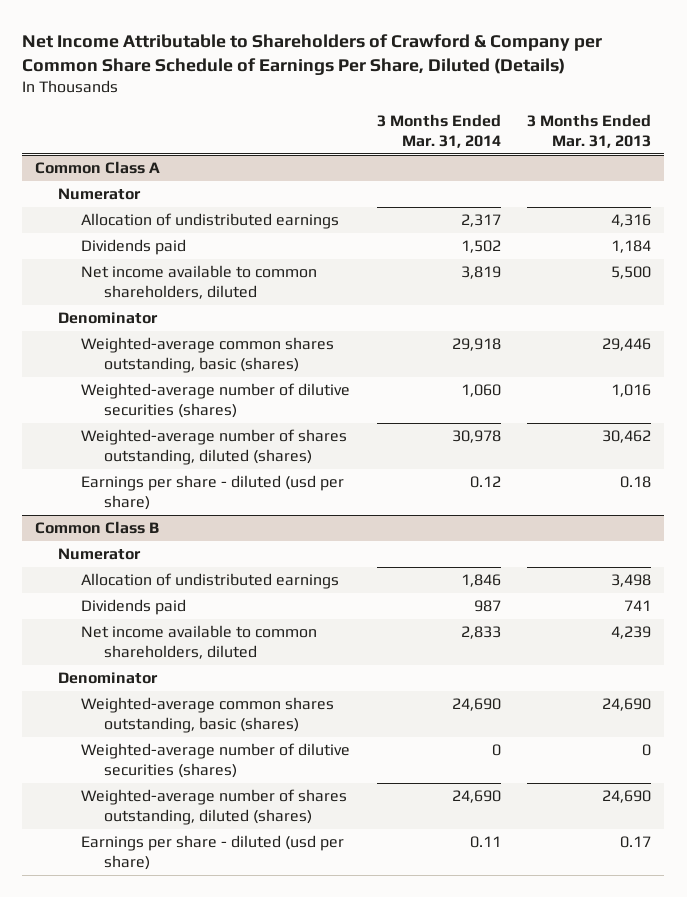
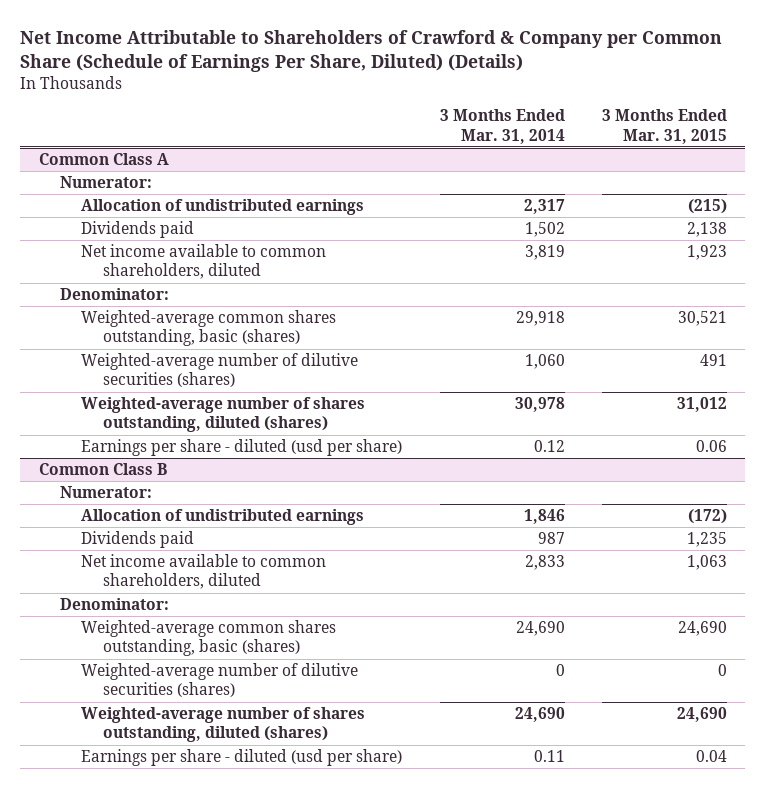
[22,33,603,76] Net Income Attributable to Shareholders of Crawford & Company per Common Share Schedule of Earnings Per Share, Diluted (Details) -> [20,30,723,73] Net Income Attributable to Shareholders of Crawford & Company per Common Share (Schedule of Earnings Per Share, Diluted) (Details)
[527,114,652,149] 3 Months Ended Mar. 31, 2013 -> none
none -> [601,109,727,144] 3 Months Ended Mar. 31, 2015
[58,188,142,201] Numerator -> [60,176,153,189] Numerator:
[58,312,159,325] Denominator -> [60,288,170,301] Denominator:
[58,548,142,561] Numerator -> [60,486,153,499] Numerator:
[58,672,159,685] Denominator -> [60,598,170,611] Denominator:

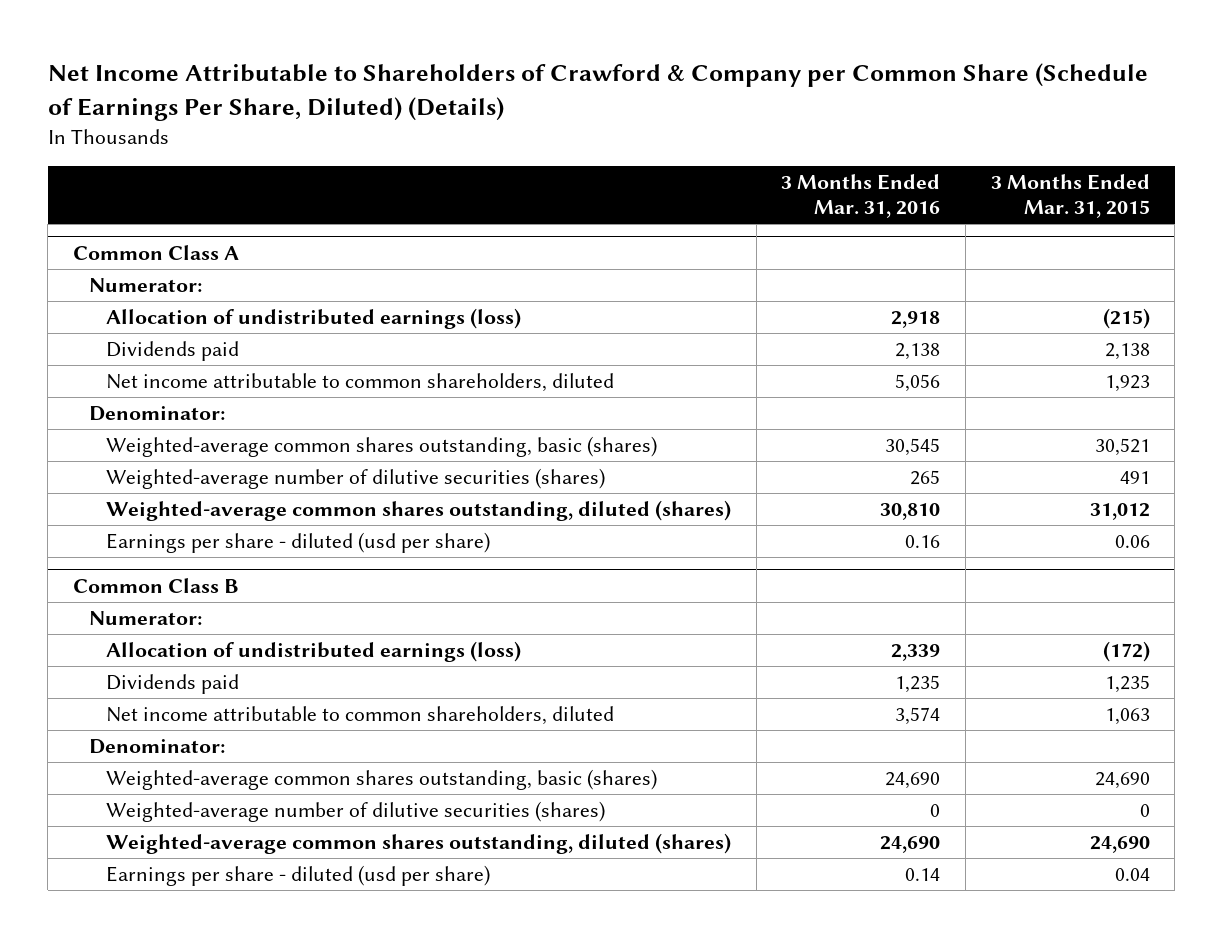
[439,109,565,144] 3 Months Ended Mar. 31, 2014 -> none
none -> [781,173,941,219] 3 Months Ended Mar. 31, 2016
[81,199,365,216] Allocation of undistributed earnings -> [105,307,521,329] Allocation of undistributed earnings (loss)
[81,244,327,280] Net income available to common shareholders, diluted -> [105,372,614,392] Net income attributable to common shareholders, diluted
[81,397,366,433] Weighted-average number of shares outstanding, diluted (shares) -> [105,499,731,521] Weighted-average common shares outstanding, diluted (shares)
[81,509,365,526] Allocation of undistributed earnings -> [105,640,521,662] Allocation of undistributed earnings (loss)
[81,554,327,590] Net income available to common shareholders, diluted -> [105,705,614,725] Net income attributable to common shareholders, diluted
[81,707,366,743] Weighted-average number of shares outstanding, diluted (shares) -> [105,832,731,854] Weighted-average common shares outstanding, diluted (shares)

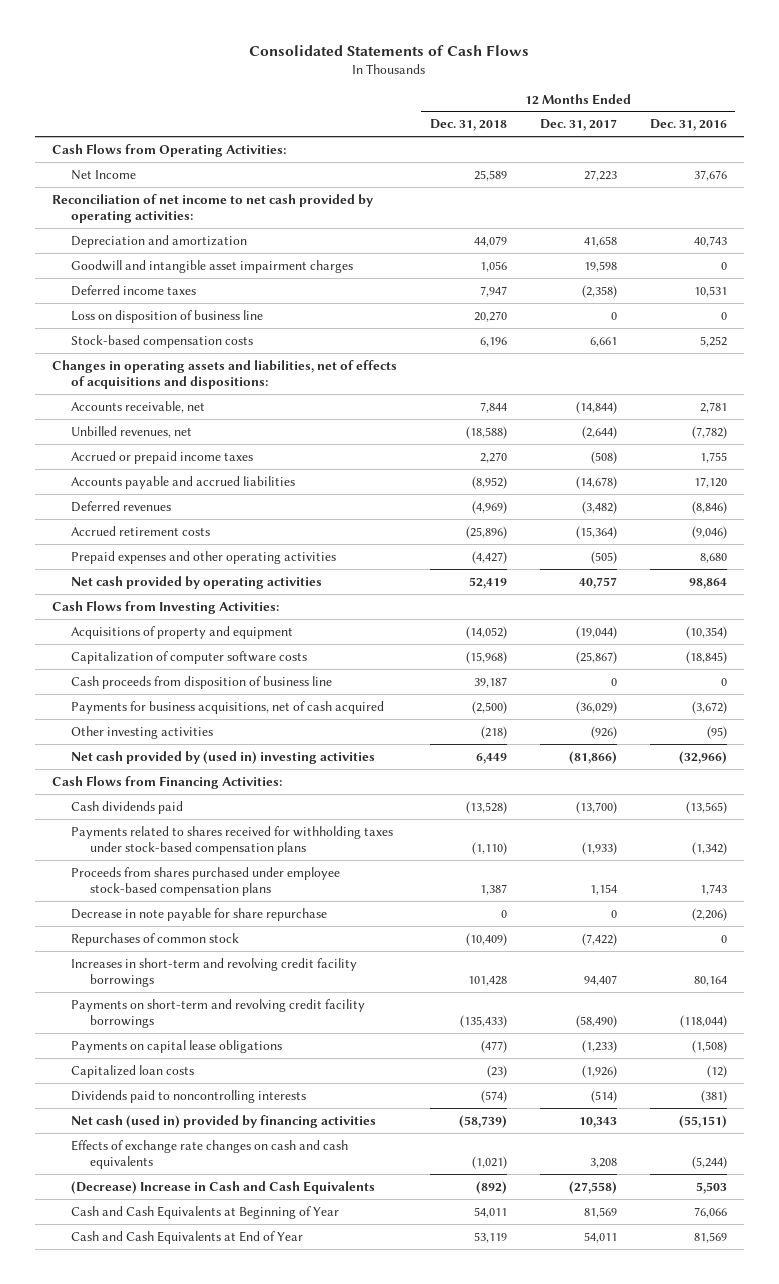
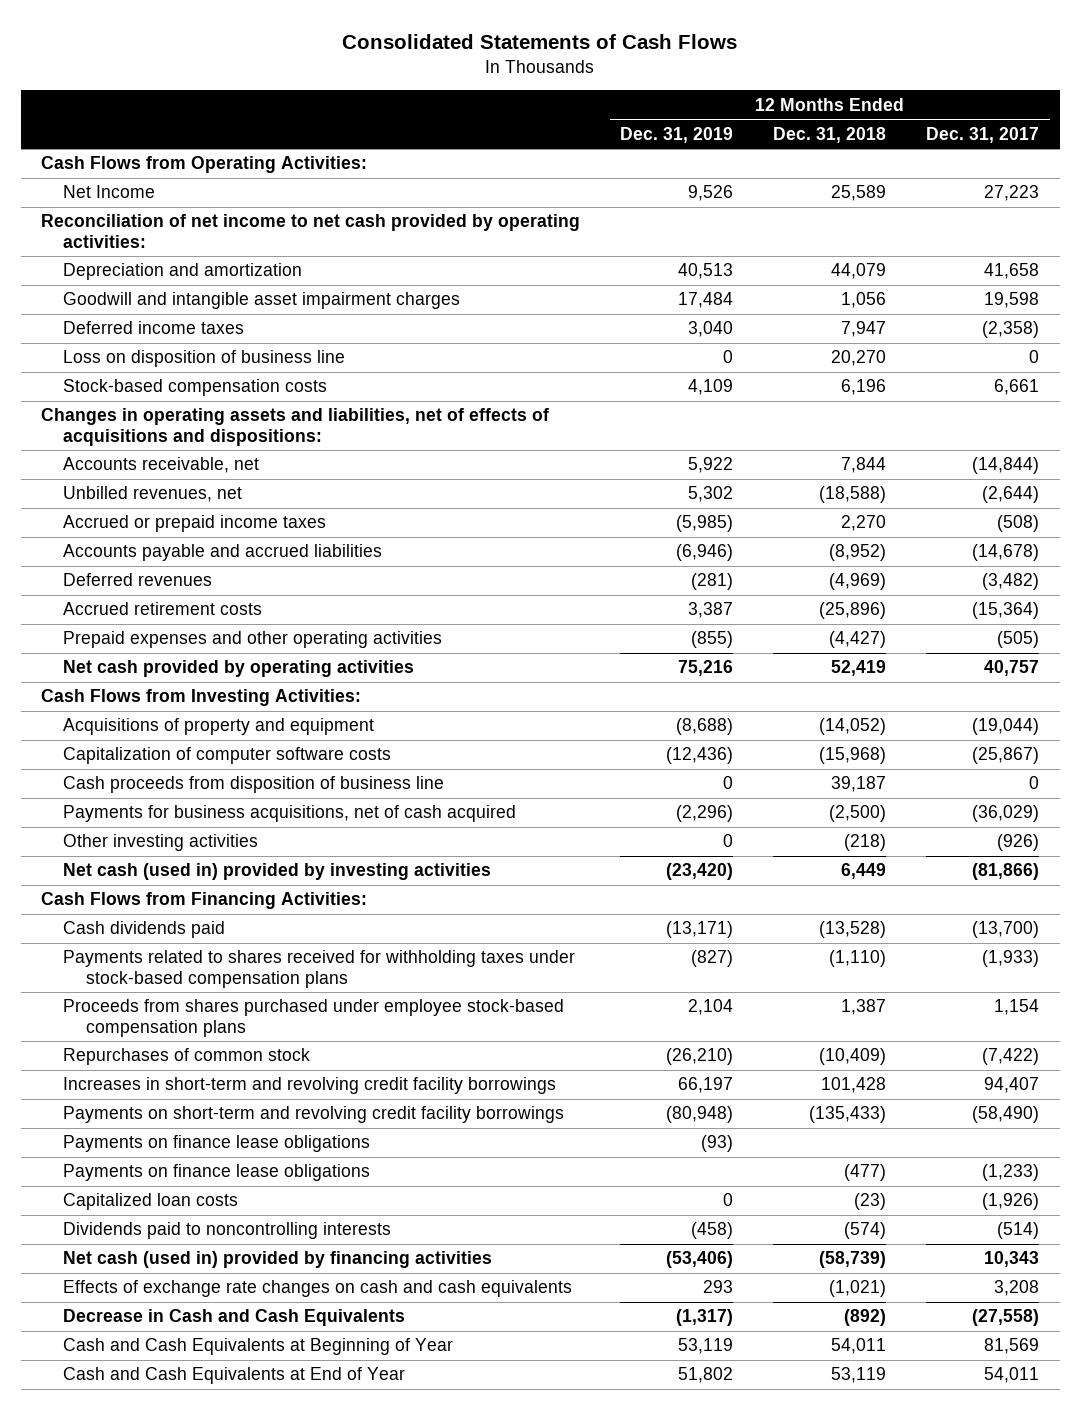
[650,119,728,132] Dec. 31, 2016 -> none
none -> [620,126,734,143] Dec. 31, 2019
[70,750,375,764] Net cash provided by (used in) investing activities -> [63,863,492,881] Net cash (used in) provided by investing activities
[70,907,327,921] Decrease in note payable for share repurchase -> none
none -> [63,1135,371,1153] Payments on finance lease obligations
[70,1039,282,1053] Payments on capital lease obligations -> [63,1164,371,1182] Payments on finance lease obligations
[70,1180,375,1194] (Decrease) Increase in Cash and Cash Equivalents -> [63,1309,406,1327] Decrease in Cash and Cash Equivalents

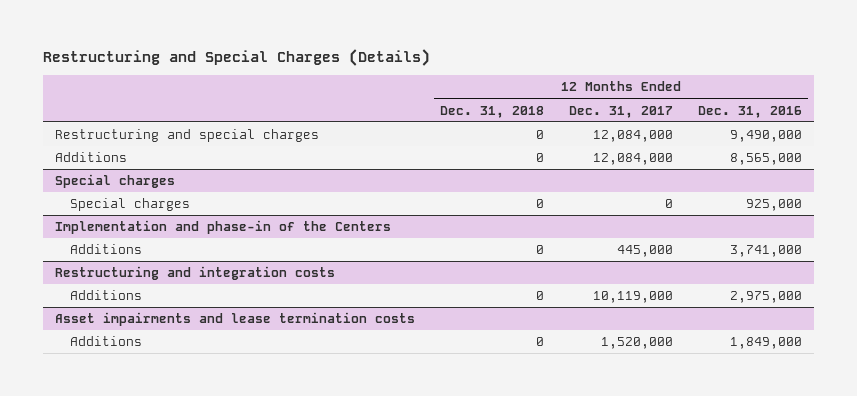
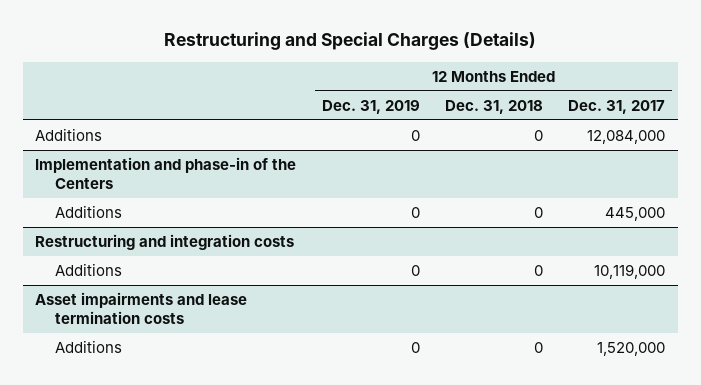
[697,105,802,118] Dec. 31, 2016 -> none
none -> [321,99,420,114] Dec. 31, 2019
[55,129,320,143] Restructuring and special charges -> none
[55,174,176,189] Special charges -> none
[70,198,191,212] Special charges -> none

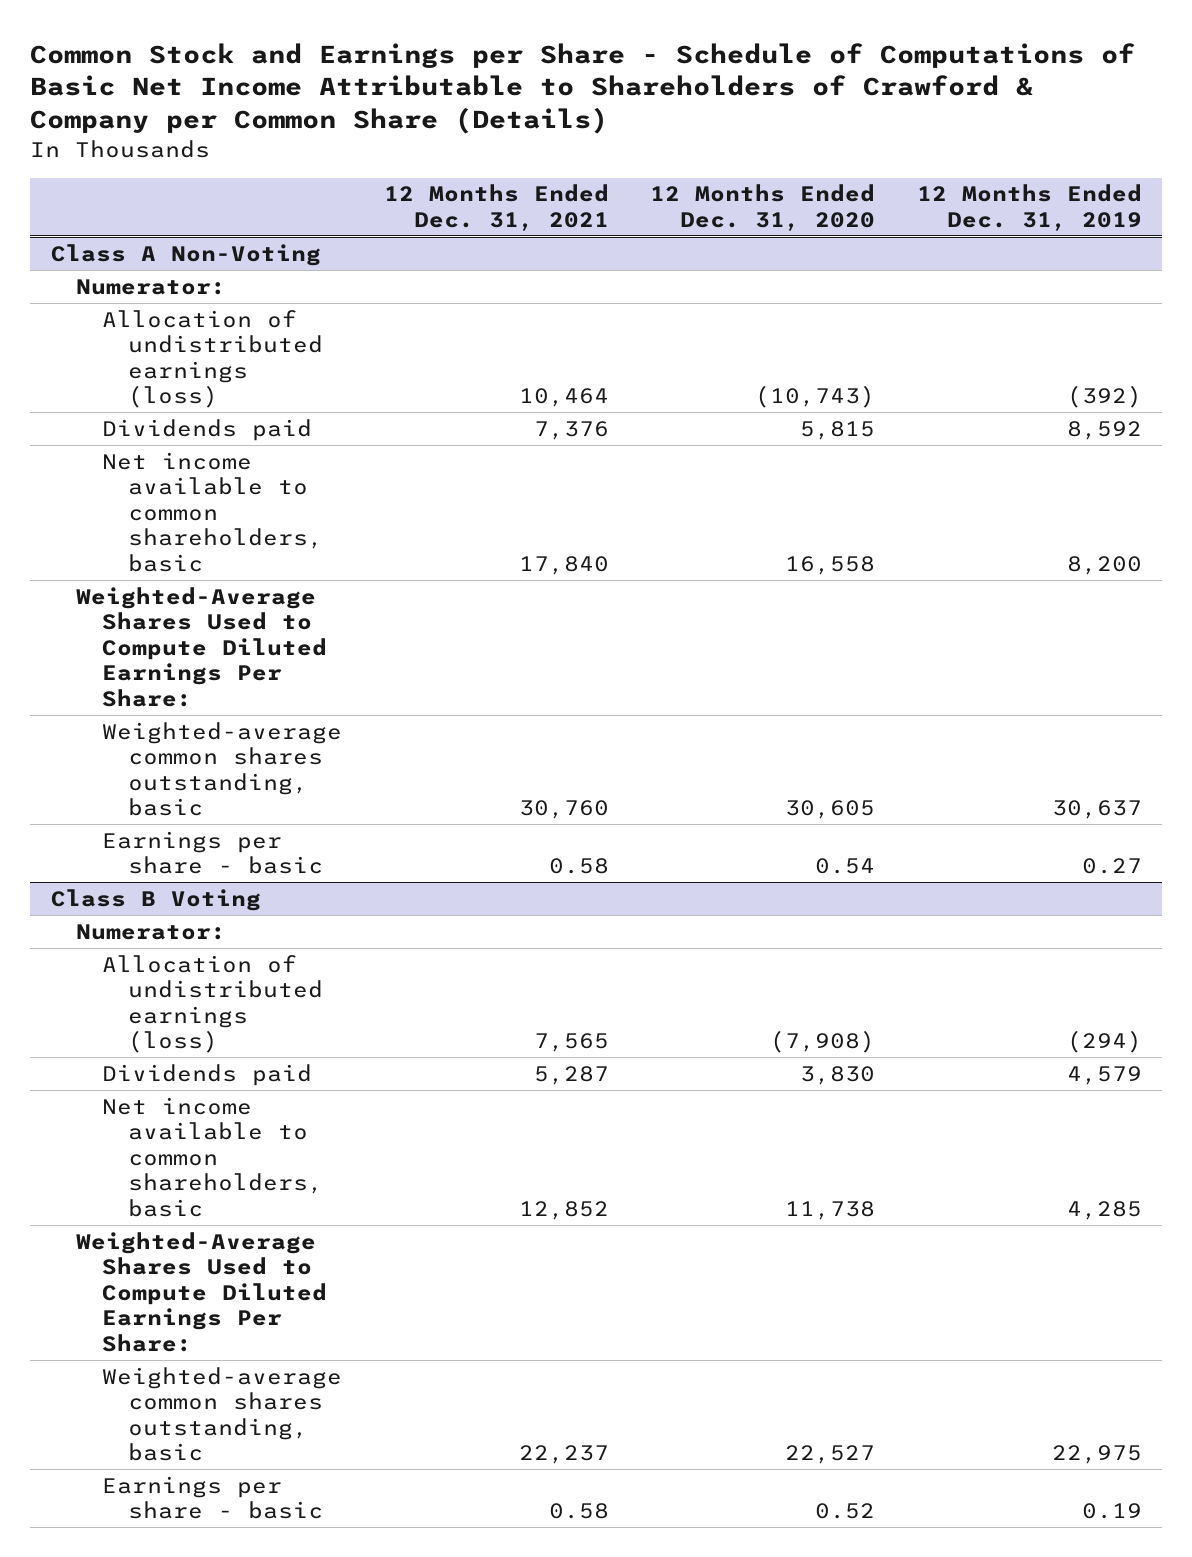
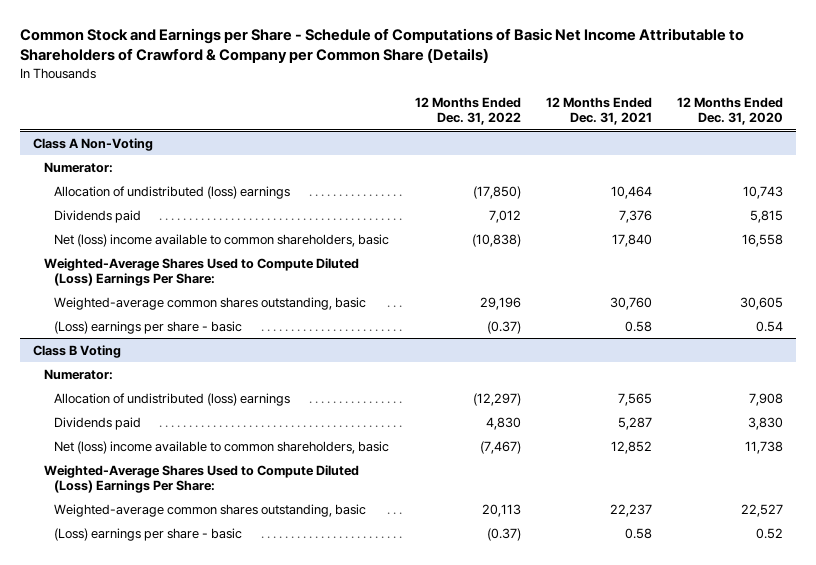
[916,184,1142,231] 12 Months Ended Dec. 31, 2019 -> none
none -> [414,97,521,126] 12 Months Ended Dec. 31, 2022
[102,309,324,409] Allocation of undistributed earnings (loss) -> [54,185,291,199] Allocation of undistributed (loss) earnings
[755,385,876,409] (10,743) -> [743,185,784,199] 10,743
[102,451,324,572] Net income available to common shareholders, basic -> [54,233,390,247] Net (loss) income available to common shareholders, basic
[76,586,328,707] Weighted-Average Shares Used to Compute Diluted Earnings Per Share: -> [43,257,359,286] Weighted-Average Shares Used to Compute Diluted (Loss) Earnings Per Share:
[102,830,324,875] Earnings per share - basic -> [54,320,243,334] (Loss) earnings per share - basic
[102,954,324,1054] Allocation of undistributed earnings (loss) -> [54,392,291,406] Allocation of undistributed (loss) earnings
[770,1030,876,1054] (7,908) -> [749,392,784,406] 7,908
[102,1096,324,1217] Net income available to common shareholders, basic -> [54,440,390,454] Net (loss) income available to common shareholders, basic
[76,1231,328,1352] Weighted-Average Shares Used to Compute Diluted Earnings Per Share: -> [43,464,359,493] Weighted-Average Shares Used to Compute Diluted (Loss) Earnings Per Share:
[102,1475,324,1520] Earnings per share - basic -> [54,527,243,541] (Loss) earnings per share - basic

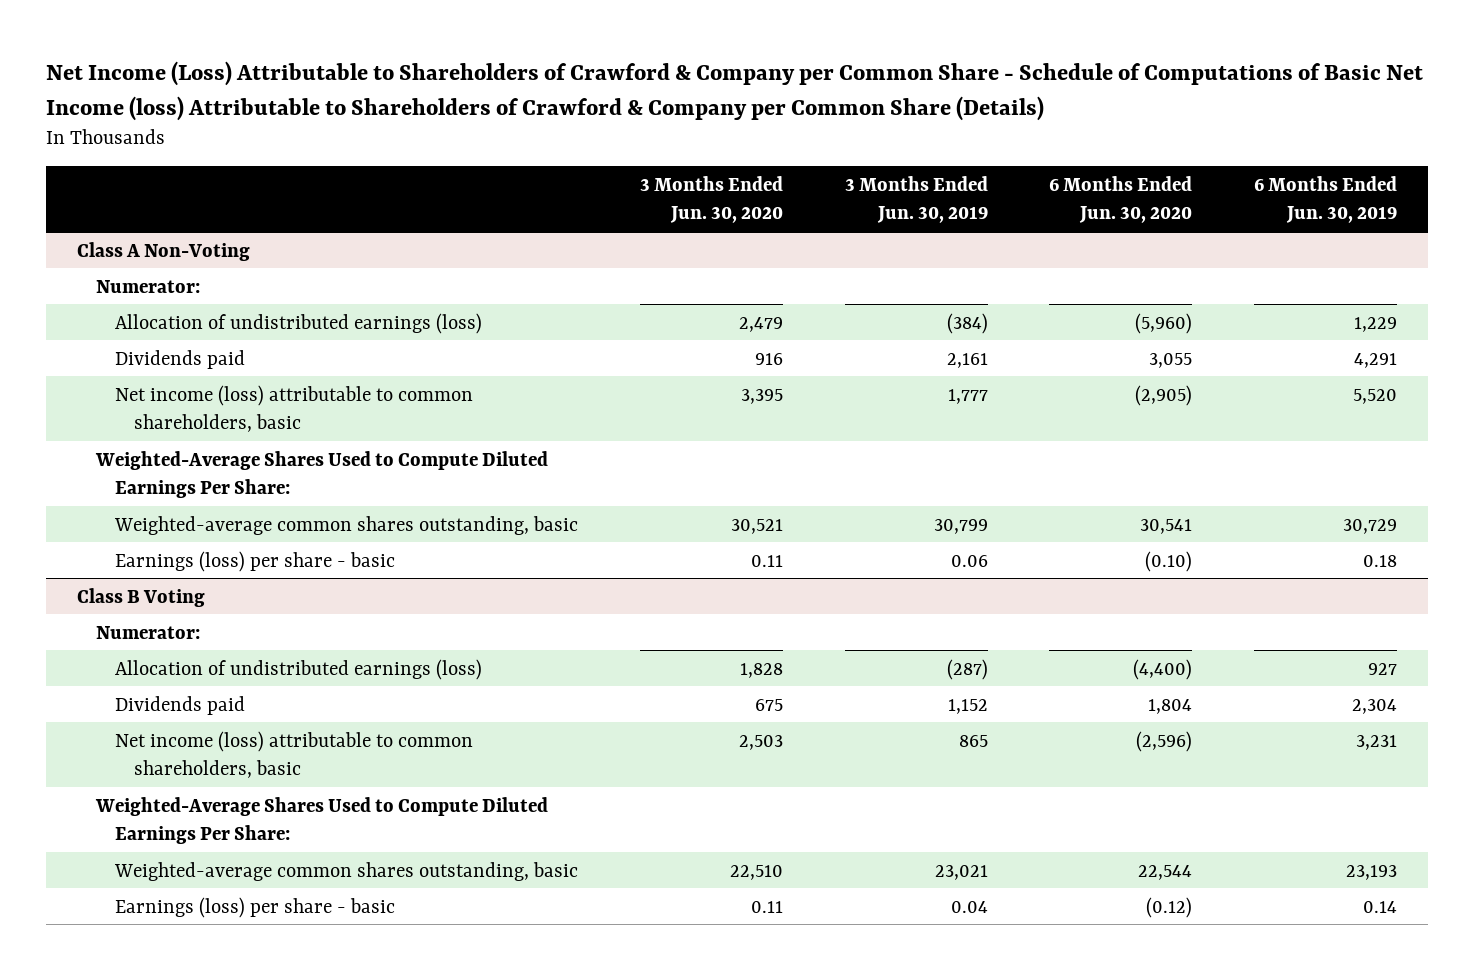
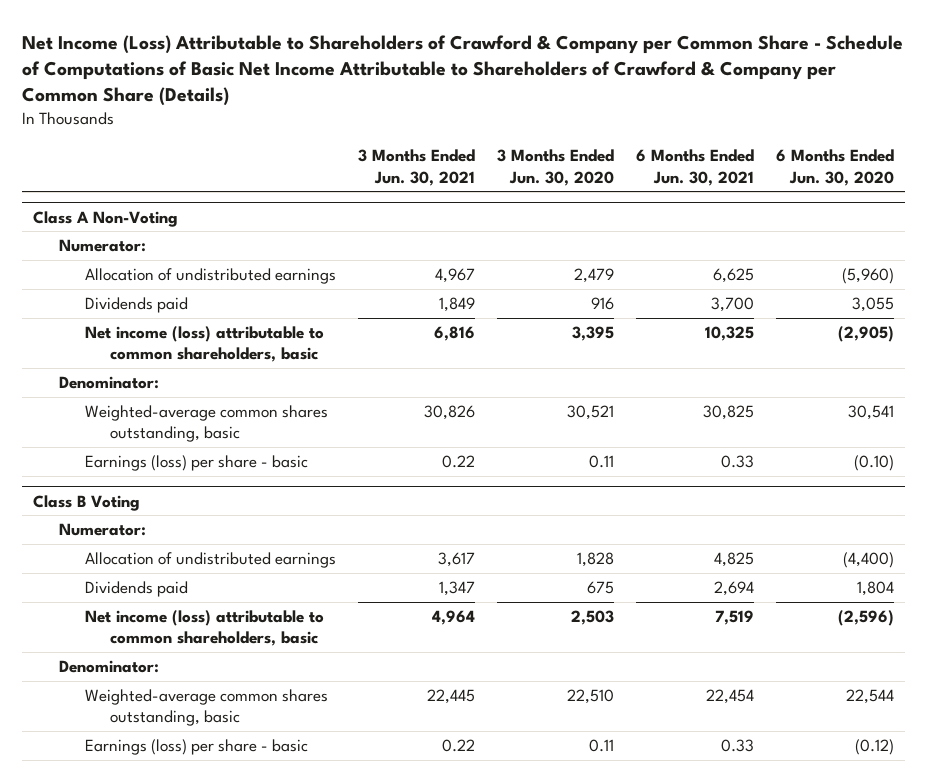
[46,61,1424,121] Net Income (Loss) Attributable to Shareholders of Crawford & Company per Common Share - Schedule of Computations of Basic Net Income (loss) Attributable to Shareholders of Crawford & Company per Common Share (Details) -> [22,34,904,107] Net Income (Loss) Attributable to Shareholders of Crawford & Company per Common Share - Schedule of Computations of Basic Net Income Attributable to Shareholders of Crawford & Company per Common Share (Details)
[844,175,988,224] 3 Months Ended Jun. 30, 2019 -> none
[1254,175,1398,224] 6 Months Ended Jun. 30, 2019 -> none
none -> [357,149,475,186] 3 Months Ended Jun. 30, 2021
none -> [635,149,754,186] 6 Months Ended Jun. 30, 2021
[114,312,482,334] Allocation of undistributed earnings (loss) -> [84,268,336,285] Allocation of undistributed earnings
[94,450,548,498] Weighted-Average Shares Used to Compute Diluted Earnings Per Share: -> [58,376,159,390] Denominator:
[114,658,482,680] Allocation of undistributed earnings (loss) -> [84,552,336,569] Allocation of undistributed earnings
[94,796,548,844] Weighted-Average Shares Used to Compute Diluted Earnings Per Share: -> [58,660,159,674] Denominator:

